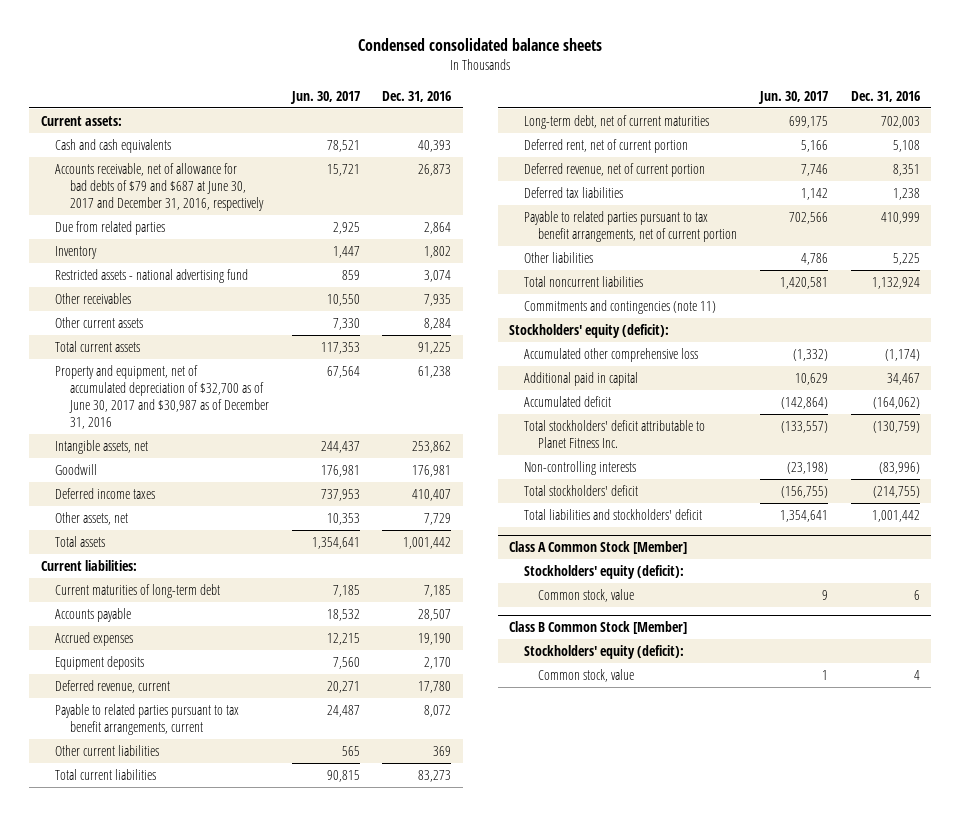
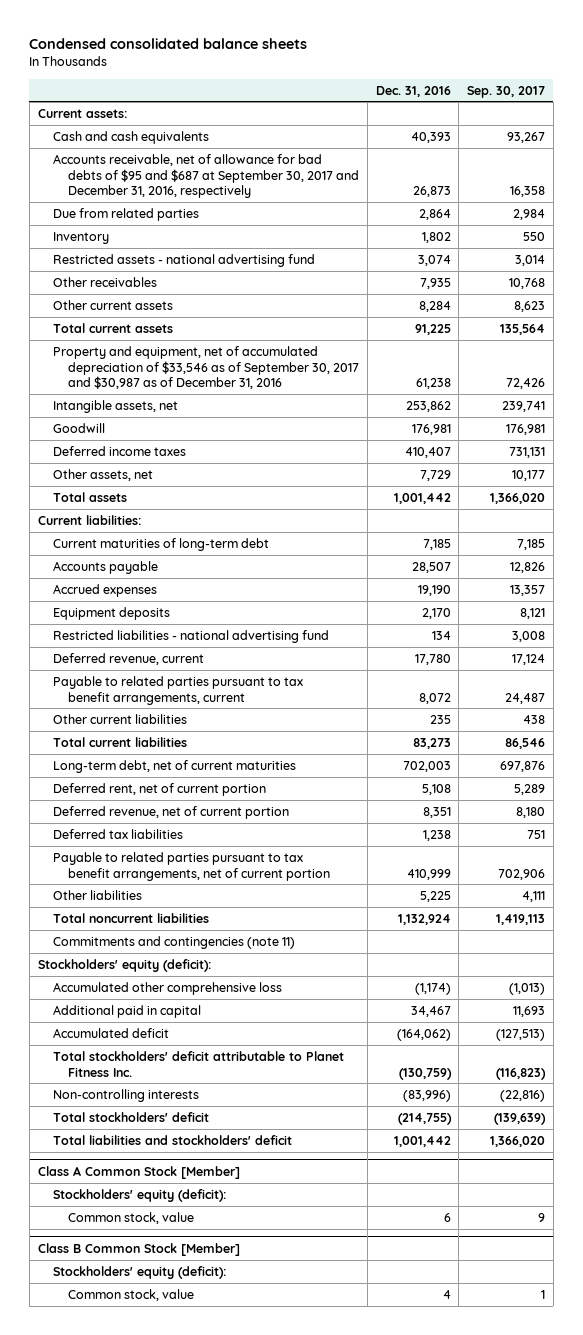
[289,90,360,104] Jun. 30, 2017 -> none
none -> [466,85,545,98] Sep. 30, 2017
[55,162,264,212] Accounts receivable, net of allowance for bad debts of $79 and $687 at June 30, 2017 and December 31, 2016, respectively -> [52,153,360,199] Accounts receivable, net of allowance for bad debts of $95 and $687 at September 30, 2017 and December 31, 2016, respectively
[55,364,269,430] Property and equipment, net of accumulated depreciation of $32,700 as of June 30, 2017 and $30,987 as of December 31, 2016 -> [52,345,360,390] Property and equipment, net of accumulated depreciation of $33,546 as of September 30, 2017 and $30,987 as of December 31, 2016
none -> [52,629,329,643] Restricted liabilities - national advertising fund
[433,745,452,756] 369 -> [429,714,451,724] 235

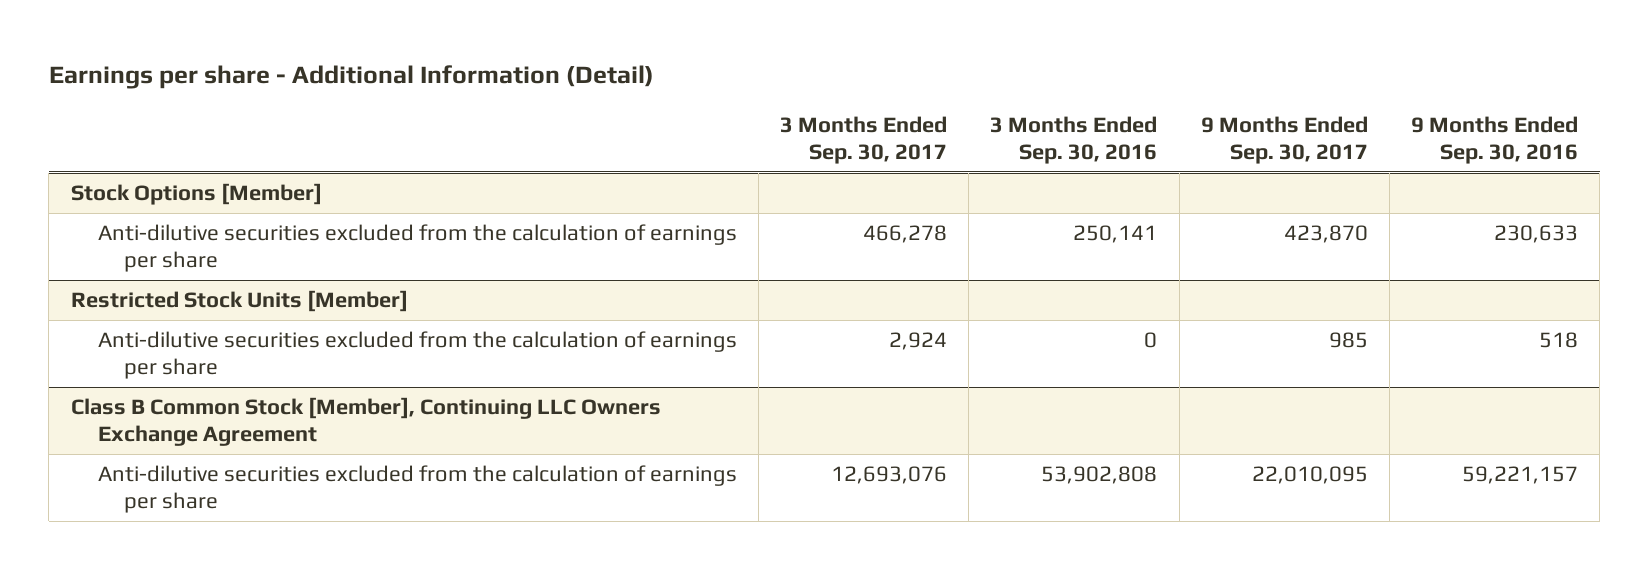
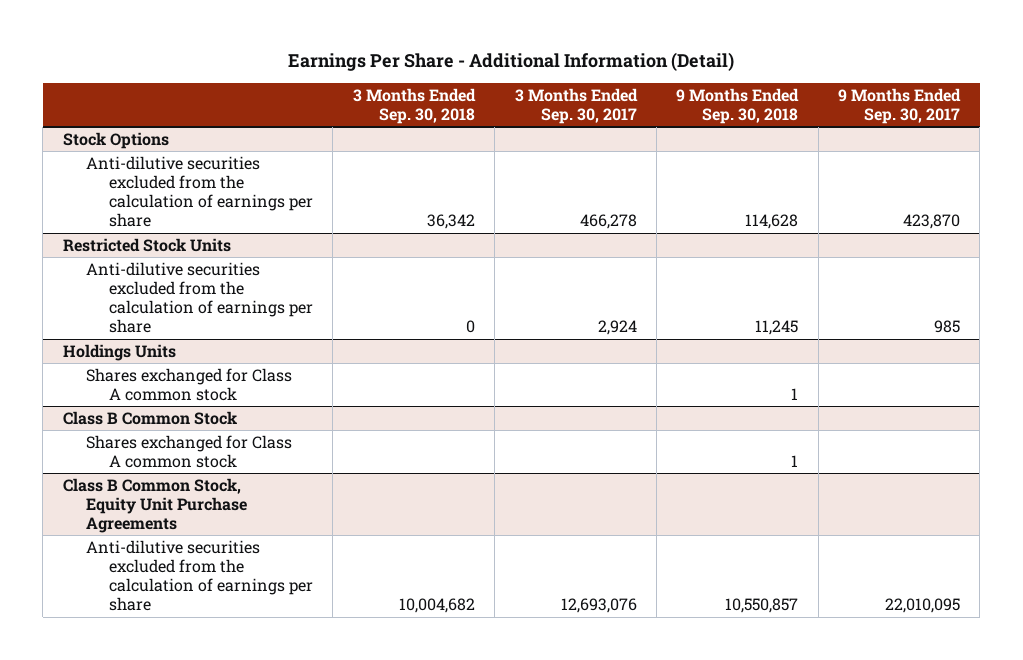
[48,64,654,89] Earnings per share - Additional Information (Detail) -> [288,52,735,72] Earnings Per Share - Additional Information (Detail)
[990,115,1158,164] 3 Months Ended Sep. 30, 2016 -> none
[1411,115,1579,164] 9 Months Ended Sep. 30, 2016 -> none
none -> [352,87,476,124] 3 Months Ended Sep. 30, 2018
none -> [676,87,800,124] 9 Months Ended Sep. 30, 2018
[70,183,322,206] Stock Options [Member] -> [62,131,169,149] Stock Options
[70,290,408,313] Restricted Stock Units [Member] -> [62,237,231,252] Restricted Stock Units
[70,397,661,447] Class B Common Stock [Member], Continuing LLC Owners Exchange Agreement -> none
none -> [62,343,176,361] Holdings Units
none -> [85,367,292,401] Shares exchanged for Class A common stock
none -> [62,410,237,425] Class B Common Stock
none -> [85,434,292,468] Shares exchanged for Class A common stock
none -> [62,477,247,534] Class B Common Stock, Equity Unit Purchase Agreements

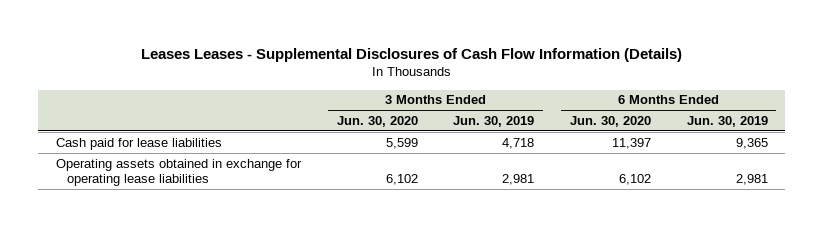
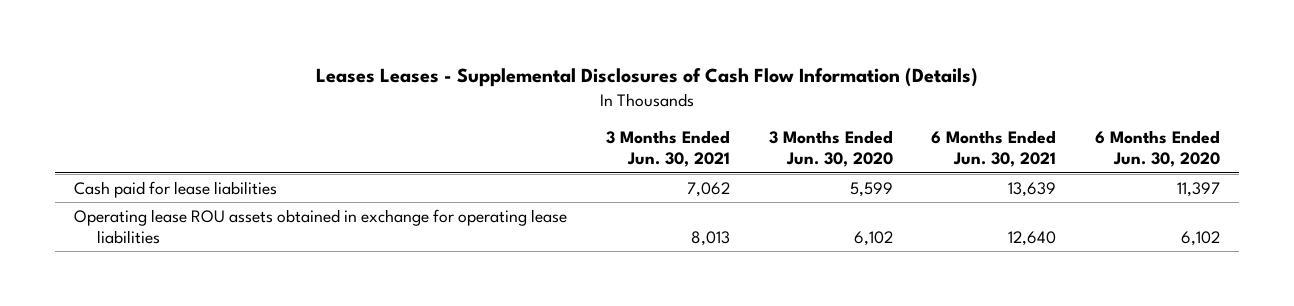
[453,115,535,127] Jun. 30, 2019 -> none
[686,115,768,127] Jun. 30, 2019 -> none
none -> [606,130,731,168] 3 Months Ended Jun. 30, 2021
none -> [931,130,1057,168] 6 Months Ended Jun. 30, 2021
[56,158,303,186] Operating assets obtained in exchange for operating lease liabilities -> [74,208,568,244] Operating lease ROU assets obtained in exchange for operating lease liabilities

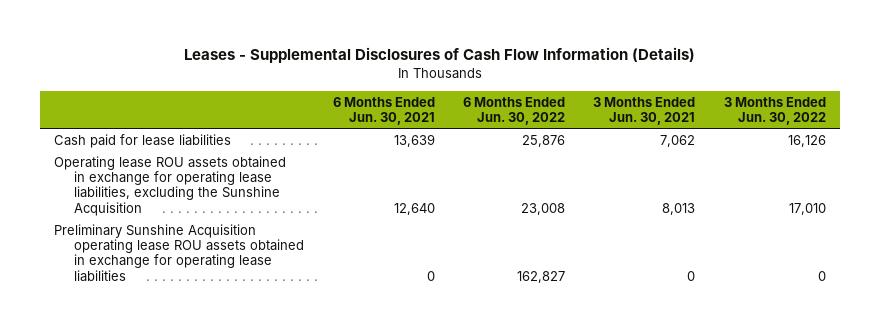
[316,68,979,88] Leases Leases - Supplemental Disclosures of Cash Flow Information (Details) -> [184,47,696,64] Leases - Supplemental Disclosures of Cash Flow Information (Details)
[768,130,893,168] 3 Months Ended Jun. 30, 2020 -> none
[1094,130,1220,168] 6 Months Ended Jun. 30, 2020 -> none
none -> [462,96,565,126] 6 Months Ended Jun. 30, 2022
none -> [723,96,826,126] 3 Months Ended Jun. 30, 2022
[74,208,568,244] Operating lease ROU assets obtained in exchange for operating lease liabilities -> [54,155,287,216] Operating lease ROU assets obtained in exchange for operating lease liabilities, excluding the Sunshine Acquisition
none -> [54,223,305,282] Preliminary Sunshine Acquisition operating lease ROU assets obtained in exchange for operating lease liabilities

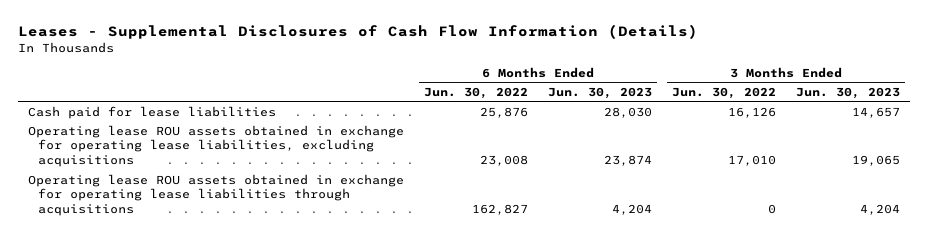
[332,96,435,126] 6 Months Ended Jun. 30, 2021 -> none
[593,96,696,126] 3 Months Ended Jun. 30, 2021 -> none
none -> [548,87,653,100] Jun. 30, 2023
none -> [796,87,901,100] Jun. 30, 2023
[54,155,287,216] Operating lease ROU assets obtained in exchange for operating lease liabilities, excluding the Sunshine Acquisition -> [28,124,405,168] Operating lease ROU assets obtained in exchange for operating lease liabilities, excluding acquisitions
[54,223,305,282] Preliminary Sunshine Acquisition operating lease ROU assets obtained in exchange for operating lease liabilities -> [28,173,405,217] Operating lease ROU assets obtained in exchange for operating lease liabilities through acquisitions

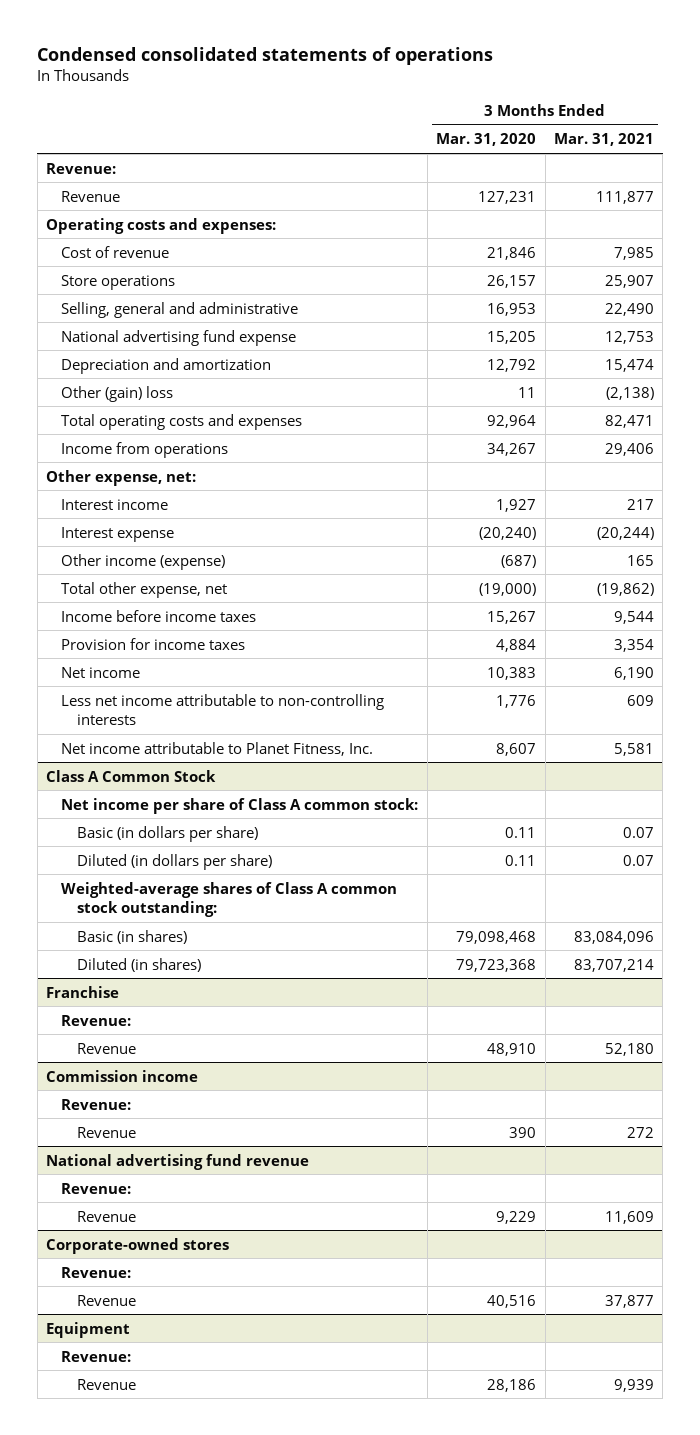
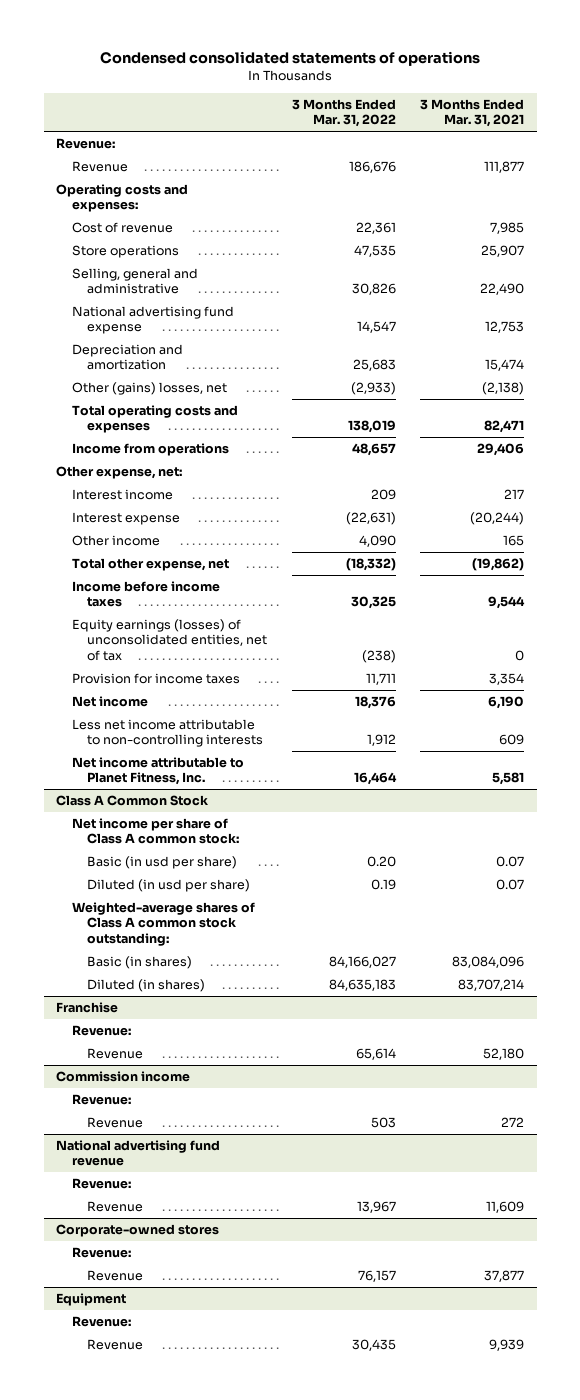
[436,133,537,147] Mar. 31, 2020 -> none
none -> [291,98,396,128] 3 Months Ended Mar. 31, 2022
[61,385,174,402] Other (gain) loss -> [71,382,227,396] Other (gains) losses, net
[61,553,226,570] Other income (expense) -> [71,535,160,547] Other income
none -> [71,619,268,661] Equity earnings (losses) of unconsolidated entities, net of tax
[76,825,258,842] Basic (in dollars per share) -> [87,856,238,870] Basic (in usd per share)
[76,853,272,870] Diluted (in dollars per share) -> [87,879,251,893] Diluted (in usd per share)

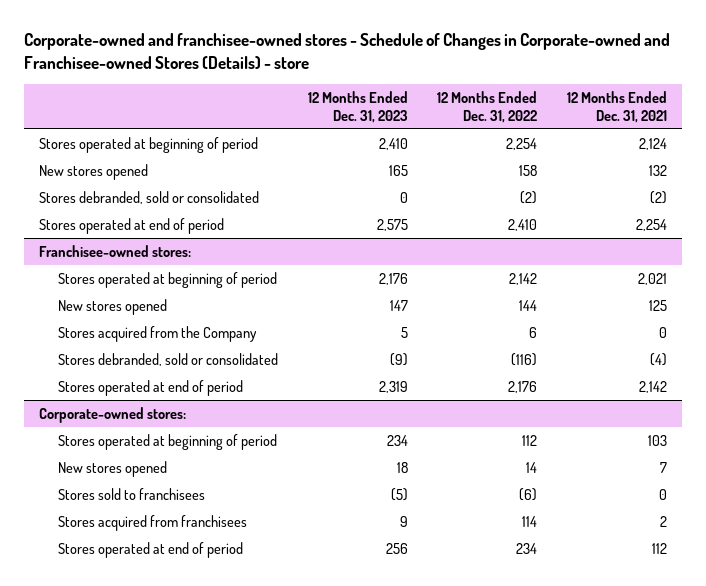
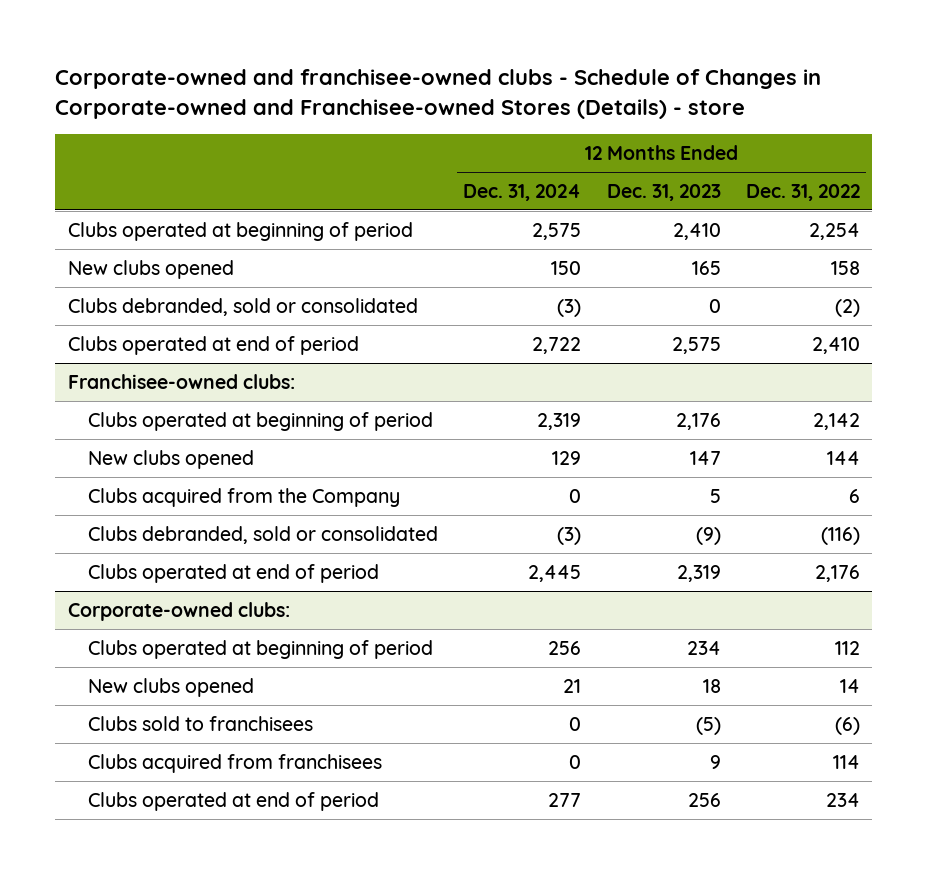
[23,33,670,70] Corporate-owned and franchisee-owned stores - Schedule of Changes in Corporate-owned and Franchisee-owned Stores (Details) - store -> [55,69,822,120] Corporate-owned and franchisee-owned clubs - Schedule of Changes in Corporate-owned and Franchisee-owned Stores (Details) - store
[567,90,668,123] 12 Months Ended Dec. 31, 2021 -> none
none -> [463,183,582,201] Dec. 31, 2024
[38,136,258,153] Stores operated at beginning of period -> [67,221,413,241] Clubs operated at beginning of period
[38,163,148,180] New stores opened -> [67,259,234,279] New clubs opened
[38,190,259,204] Stores debranded, sold or consolidated -> [67,297,418,316] Clubs debranded, sold or consolidated
[38,217,224,234] Stores operated at end of period -> [67,335,359,355] Clubs operated at end of period
[38,244,191,257] Franchisee-owned stores: -> [67,373,295,389] Franchisee-owned clubs:
[57,271,277,288] Stores operated at beginning of period -> [88,411,434,431] Clubs operated at beginning of period
[57,298,167,315] New stores opened -> [88,449,255,469] New clubs opened
[57,325,257,342] Stores acquired from the Company -> [88,487,401,507] Clubs acquired from the Company
[57,352,278,366] Stores debranded, sold or consolidated -> [88,525,439,544] Clubs debranded, sold or consolidated
[57,379,243,396] Stores operated at end of period -> [88,563,380,583] Clubs operated at end of period
[38,406,186,423] Corporate-owned stores: -> [67,601,290,621] Corporate-owned clubs:
[57,433,277,450] Stores operated at beginning of period -> [88,639,434,659] Clubs operated at beginning of period
[57,460,167,477] New stores opened -> [88,677,255,697] New clubs opened
[57,487,205,500] Stores sold to franchisees -> [88,715,314,731] Clubs sold to franchisees
[57,514,247,531] Stores acquired from franchisees -> [88,753,383,773] Clubs acquired from franchisees
[57,541,243,558] Stores operated at end of period -> [88,791,380,811] Clubs operated at end of period

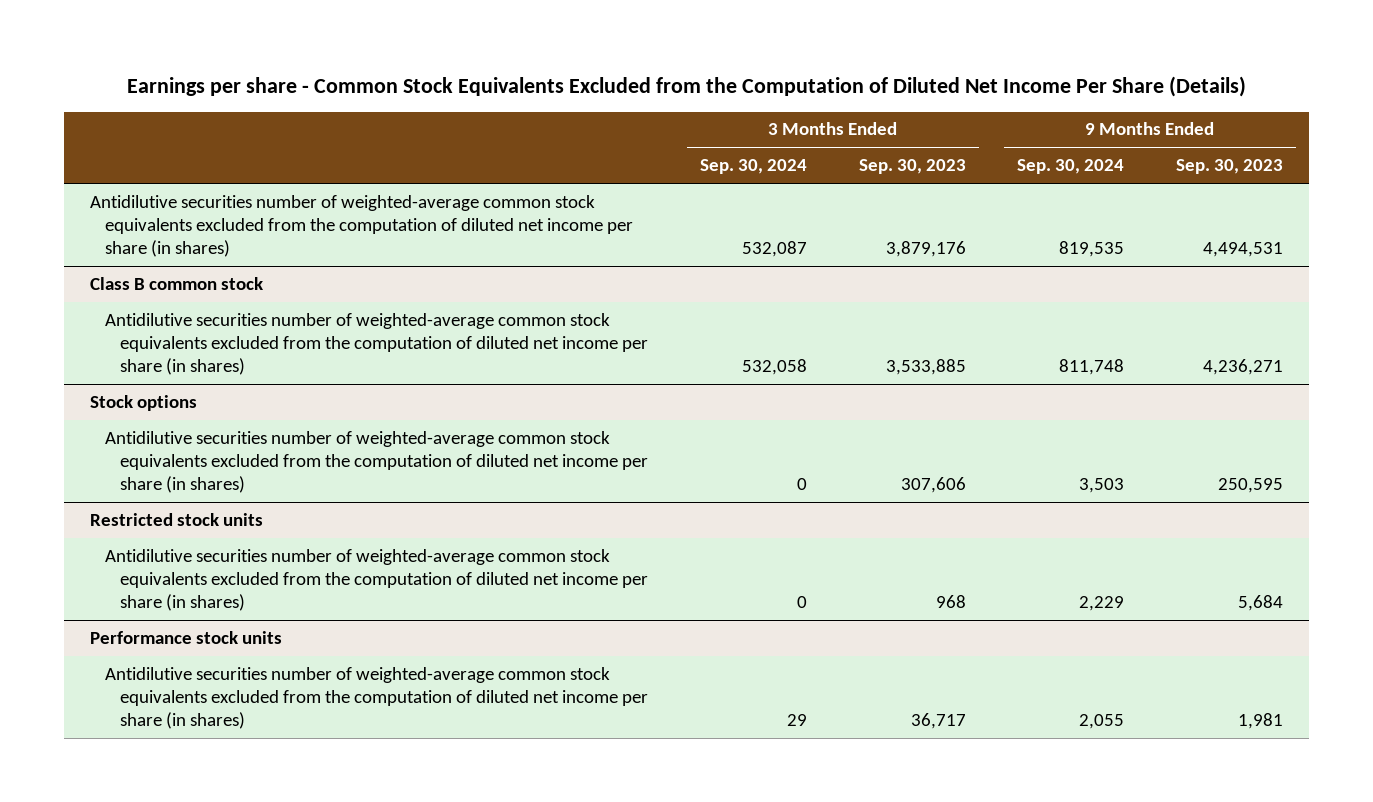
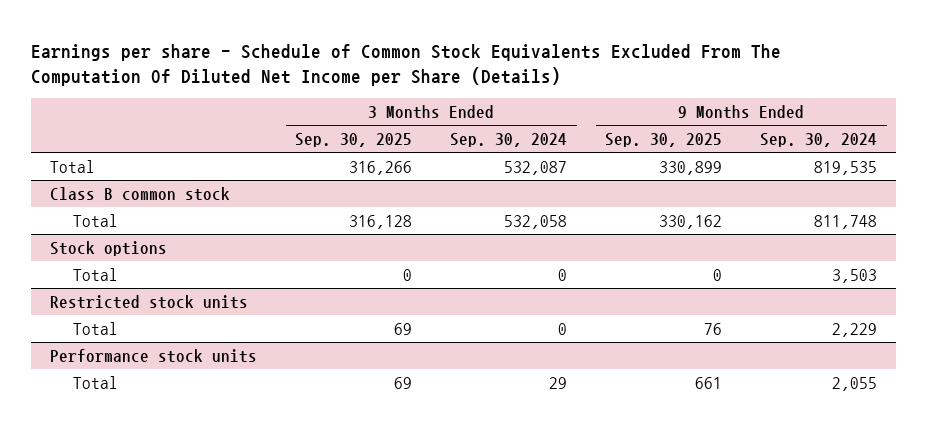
[126,76,1246,98] Earnings per share - Common Stock Equivalents Excluded from the Computation of Diluted Net Income Per Share (Details) -> [31,43,782,86] Earnings per share - Schedule of Common Stock Equivalents Excluded From The Computation Of Diluted Net Income per Share (Details)
[858,159,966,175] Sep. 30, 2023 -> none
[1176,159,1284,175] Sep. 30, 2023 -> none
none -> [295,132,413,147] Sep. 30, 2025
none -> [605,132,723,147] Sep. 30, 2025
[90,194,634,258] Antidilutive securities number of weighted-average common stock equivalents excluded from the computation of diluted net income per share (in shares) -> [50,159,96,173] Total
[105,312,648,376] Antidilutive securities number of weighted-average common stock equivalents excluded from the computation of diluted net income per share (in shares) -> [73,213,119,227] Total
[105,430,648,494] Antidilutive securities number of weighted-average common stock equivalents excluded from the computation of diluted net income per share (in shares) -> [73,267,119,281] Total
[105,548,648,612] Antidilutive securities number of weighted-average common stock equivalents excluded from the computation of diluted net income per share (in shares) -> [73,321,119,335] Total
[105,666,648,730] Antidilutive securities number of weighted-average common stock equivalents excluded from the computation of diluted net income per share (in shares) -> [73,375,119,389] Total

